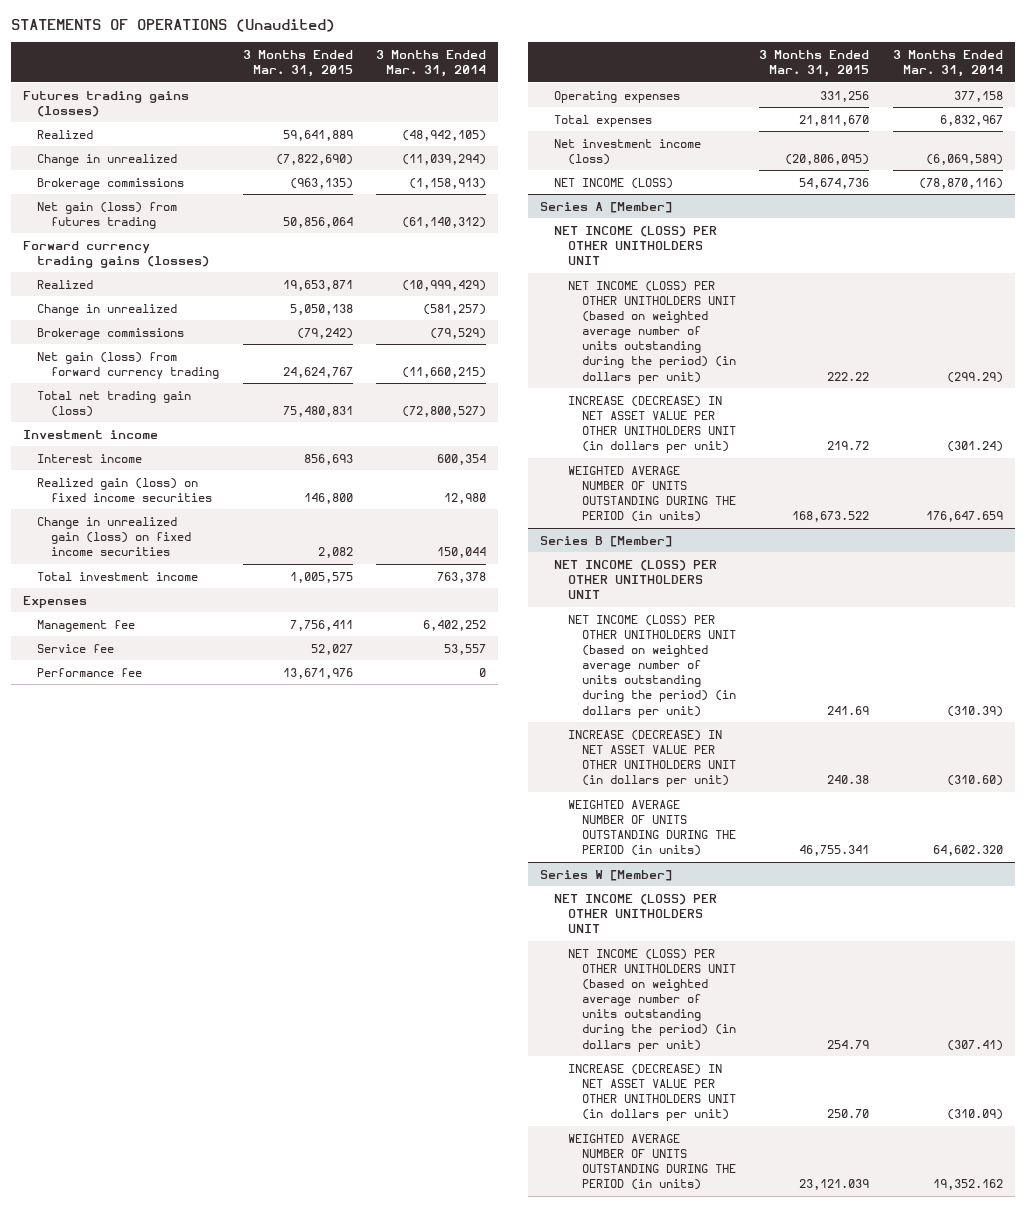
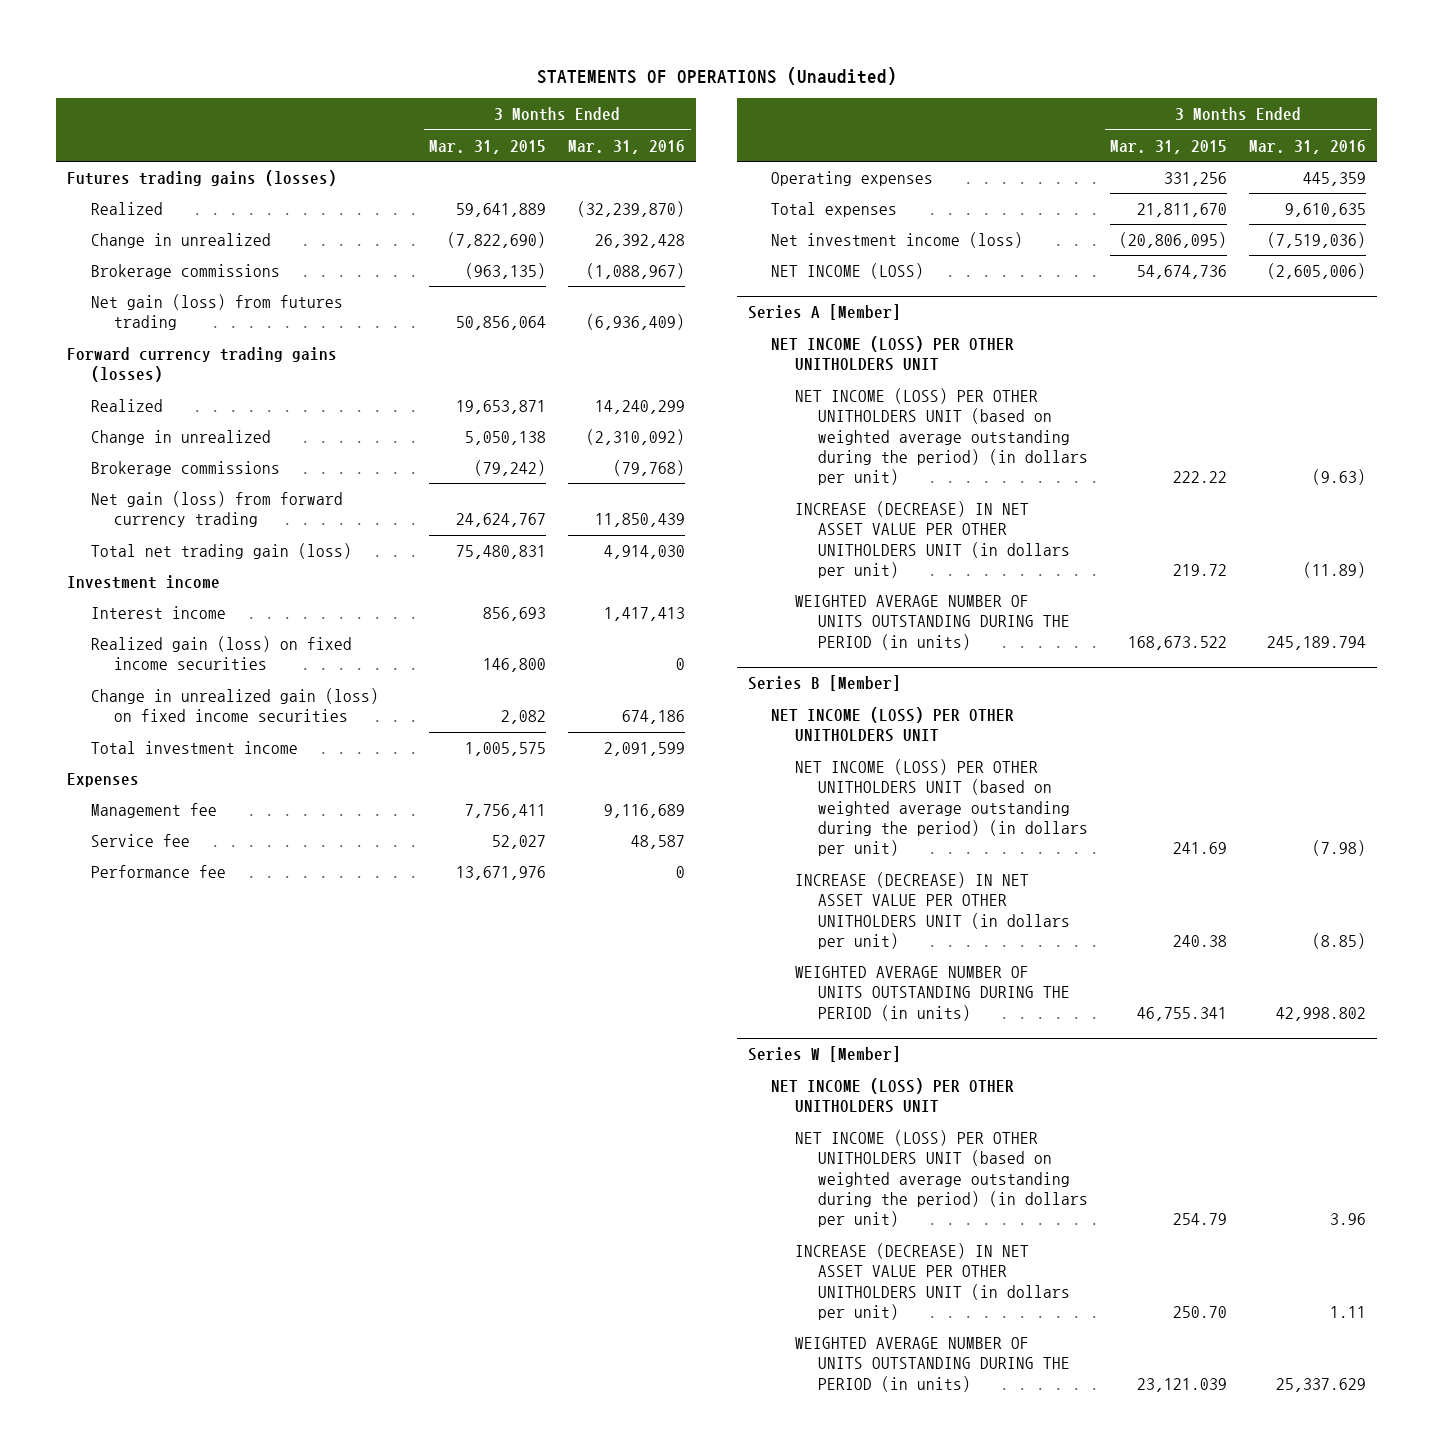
[376,49,487,77] 3 Months Ended Mar. 31, 2014 -> none
none -> [568,139,686,154] Mar. 31, 2016
[567,280,736,384] NET INCOME (LOSS) PER OTHER UNITHOLDERS UNIT (based on weighted average number of units outstanding during the period) (in dollars per unit) -> [794,388,1089,486] NET INCOME (LOSS) PER OTHER UNITHOLDERS UNIT (based on weighted average outstanding during the period) (in dollars per unit)
[567,614,736,718] NET INCOME (LOSS) PER OTHER UNITHOLDERS UNIT (based on weighted average number of units outstanding during the period) (in dollars per unit) -> [794,759,1089,857] NET INCOME (LOSS) PER OTHER UNITHOLDERS UNIT (based on weighted average outstanding during the period) (in dollars per unit)
[567,948,736,1052] NET INCOME (LOSS) PER OTHER UNITHOLDERS UNIT (based on weighted average number of units outstanding during the period) (in dollars per unit) -> [794,1130,1089,1228] NET INCOME (LOSS) PER OTHER UNITHOLDERS UNIT (based on weighted average outstanding during the period) (in dollars per unit)

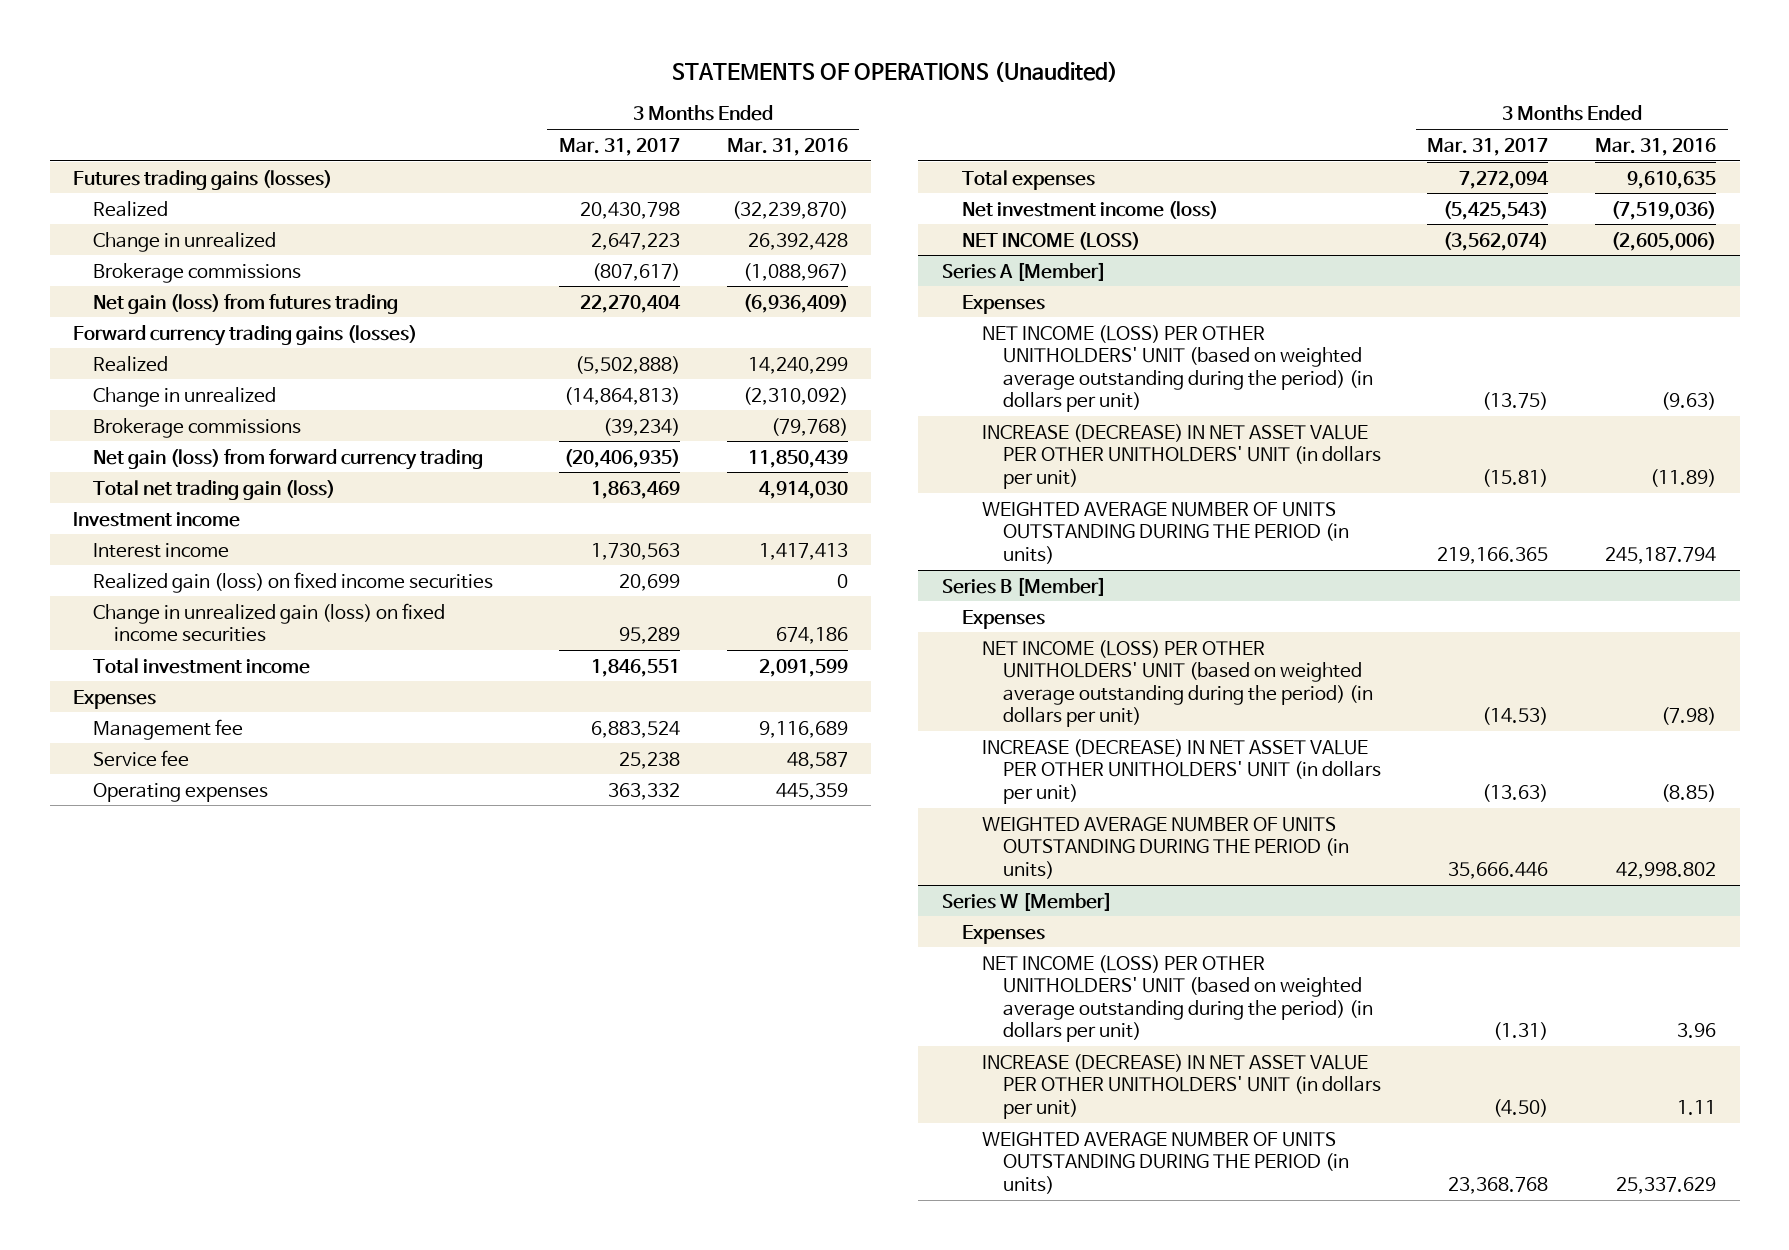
[429,139,547,154] Mar. 31, 2015 -> none
none -> [558,137,680,156] Mar. 31, 2017
[90,865,226,879] Performance fee -> none
[771,336,1015,372] NET INCOME (LOSS) PER OTHER UNITHOLDERS UNIT -> none
none -> [961,294,1045,314] Expenses
[794,388,1089,486] NET INCOME (LOSS) PER OTHER UNITHOLDERS UNIT (based on weighted average outstanding during the period) (in dollars per unit) -> [982,324,1373,413] NET INCOME (LOSS) PER OTHER UNITHOLDERS' UNIT (based on weighted average outstanding during the period) (in dollars per unit)
[794,501,1071,578] INCREASE (DECREASE) IN NET ASSET VALUE PER OTHER UNITHOLDERS UNIT (in dollars per unit) -> [982,423,1381,489] INCREASE (DECREASE) IN NET ASSET VALUE PER OTHER UNITHOLDERS' UNIT (in dollars per unit)
[1266,635,1366,650] 245,189.794 -> [1605,546,1717,564] 245,187.794
[771,707,1015,743] NET INCOME (LOSS) PER OTHER UNITHOLDERS UNIT -> none
none -> [961,609,1045,629] Expenses
[794,759,1089,857] NET INCOME (LOSS) PER OTHER UNITHOLDERS UNIT (based on weighted average outstanding during the period) (in dollars per unit) -> [982,639,1373,728] NET INCOME (LOSS) PER OTHER UNITHOLDERS' UNIT (based on weighted average outstanding during the period) (in dollars per unit)
[794,872,1071,949] INCREASE (DECREASE) IN NET ASSET VALUE PER OTHER UNITHOLDERS UNIT (in dollars per unit) -> [982,738,1381,804] INCREASE (DECREASE) IN NET ASSET VALUE PER OTHER UNITHOLDERS' UNIT (in dollars per unit)
[771,1078,1015,1114] NET INCOME (LOSS) PER OTHER UNITHOLDERS UNIT -> none
none -> [961,924,1045,944] Expenses
[794,1130,1089,1228] NET INCOME (LOSS) PER OTHER UNITHOLDERS UNIT (based on weighted average outstanding during the period) (in dollars per unit) -> [982,954,1373,1043] NET INCOME (LOSS) PER OTHER UNITHOLDERS' UNIT (based on weighted average outstanding during the period) (in dollars per unit)
[794,1243,1071,1320] INCREASE (DECREASE) IN NET ASSET VALUE PER OTHER UNITHOLDERS UNIT (in dollars per unit) -> [982,1053,1381,1119] INCREASE (DECREASE) IN NET ASSET VALUE PER OTHER UNITHOLDERS' UNIT (in dollars per unit)

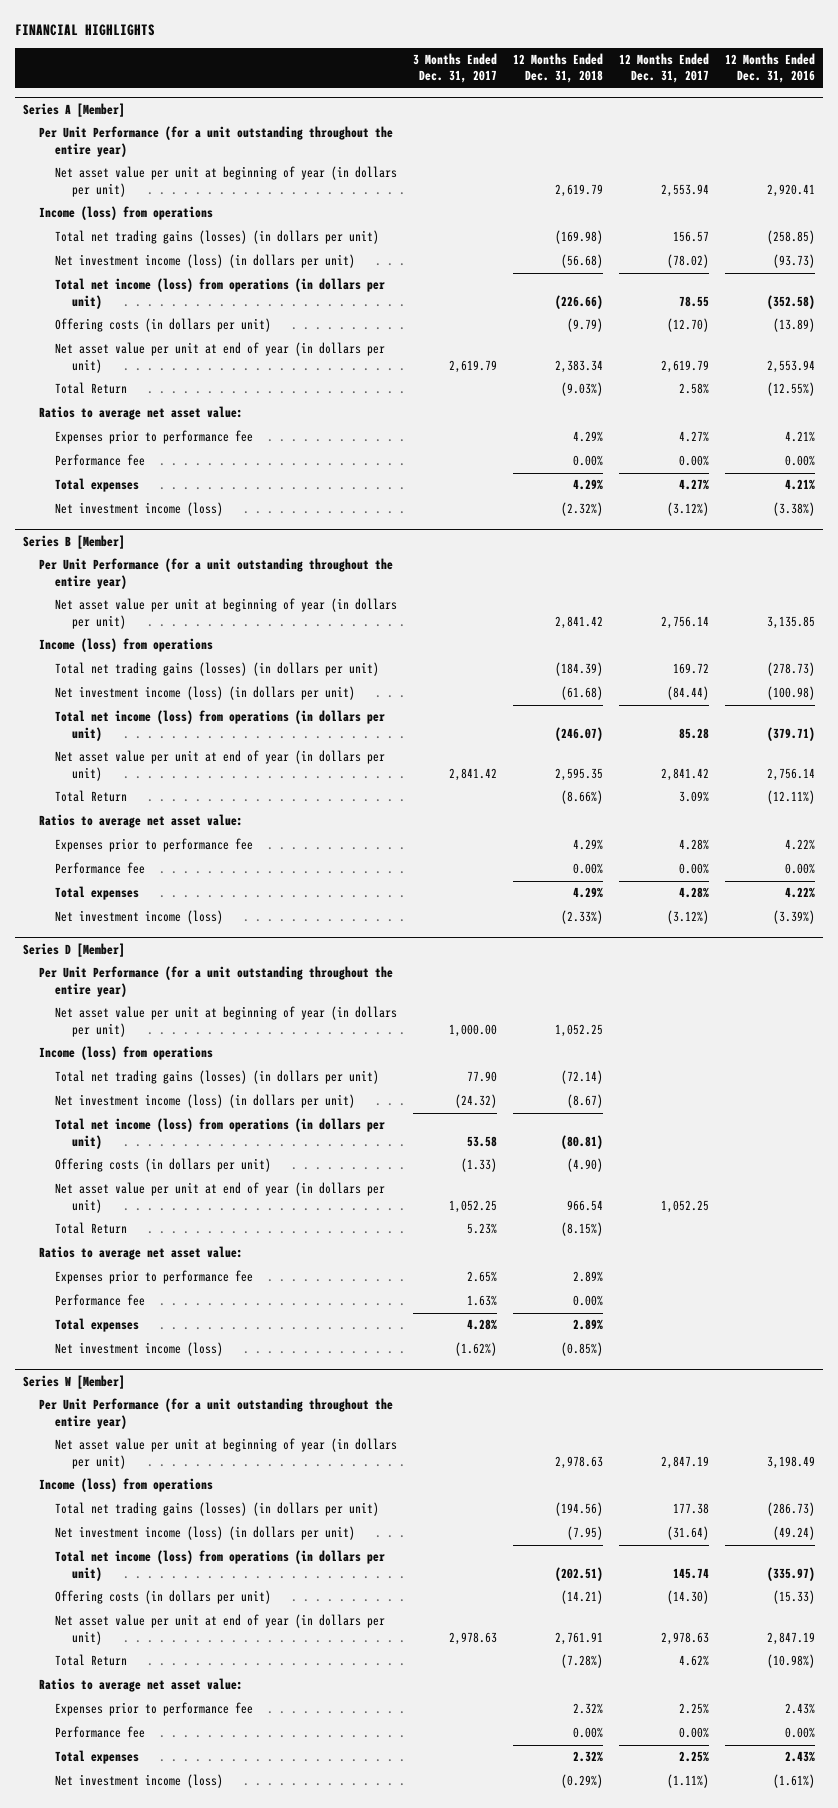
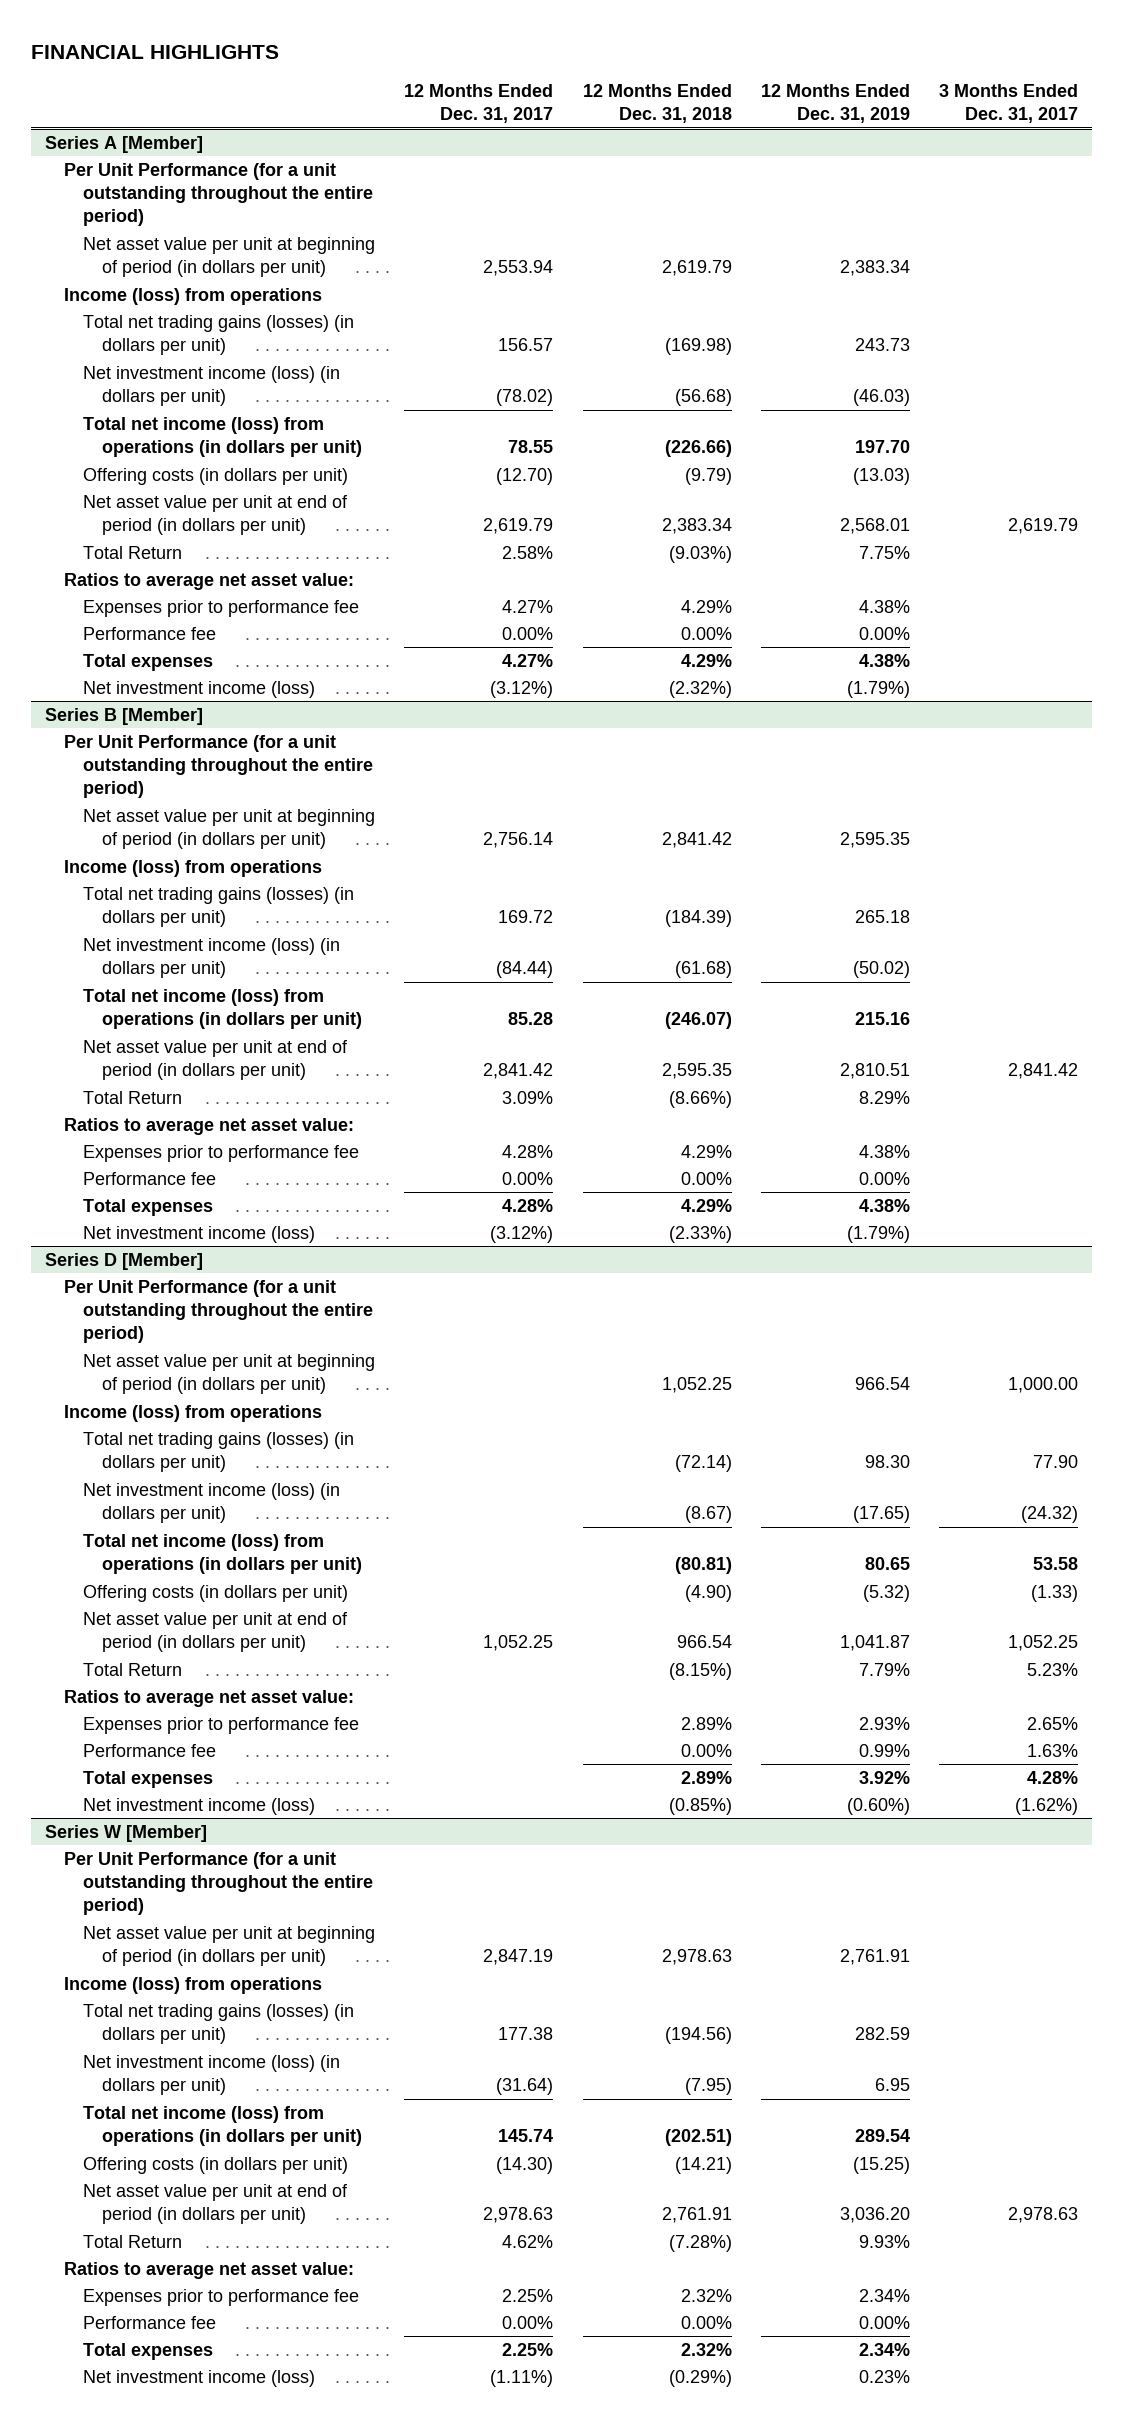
[725,53,816,84] 12 Months Ended Dec. 31, 2016 -> none
none -> [760,84,910,124] 12 Months Ended Dec. 31, 2019
[39,126,394,157] Per Unit Performance (for a unit outstanding throughout the entire year) -> [64,162,374,227] Per Unit Performance (for a unit outstanding throughout the entire period)
[55,166,398,197] Net asset value per unit at beginning of year (in dollars per unit) -> [83,236,376,278] Net asset value per unit at beginning of period (in dollars per unit)
[55,342,386,373] Net asset value per unit at end of year (in dollars per unit) -> [83,494,349,536] Net asset value per unit at end of period (in dollars per unit)
[39,558,394,589] Per Unit Performance (for a unit outstanding throughout the entire year) -> [64,734,374,799] Per Unit Performance (for a unit outstanding throughout the entire period)
[55,598,398,629] Net asset value per unit at beginning of year (in dollars per unit) -> [83,808,376,850] Net asset value per unit at beginning of period (in dollars per unit)
[55,750,386,781] Net asset value per unit at end of year (in dollars per unit) -> [83,1039,349,1081] Net asset value per unit at end of period (in dollars per unit)
[39,966,394,997] Per Unit Performance (for a unit outstanding throughout the entire year) -> [64,1279,374,1344] Per Unit Performance (for a unit outstanding throughout the entire period)
[55,1006,398,1037] Net asset value per unit at beginning of year (in dollars per unit) -> [83,1353,376,1395] Net asset value per unit at beginning of period (in dollars per unit)
[55,1182,386,1213] Net asset value per unit at end of year (in dollars per unit) -> [83,1611,349,1653] Net asset value per unit at end of period (in dollars per unit)
[39,1398,394,1429] Per Unit Performance (for a unit outstanding throughout the entire year) -> [64,1851,374,1916] Per Unit Performance (for a unit outstanding throughout the entire period)
[55,1438,398,1469] Net asset value per unit at beginning of year (in dollars per unit) -> [83,1925,376,1967] Net asset value per unit at beginning of period (in dollars per unit)
[55,1614,386,1645] Net asset value per unit at end of year (in dollars per unit) -> [83,2183,349,2225] Net asset value per unit at end of period (in dollars per unit)

